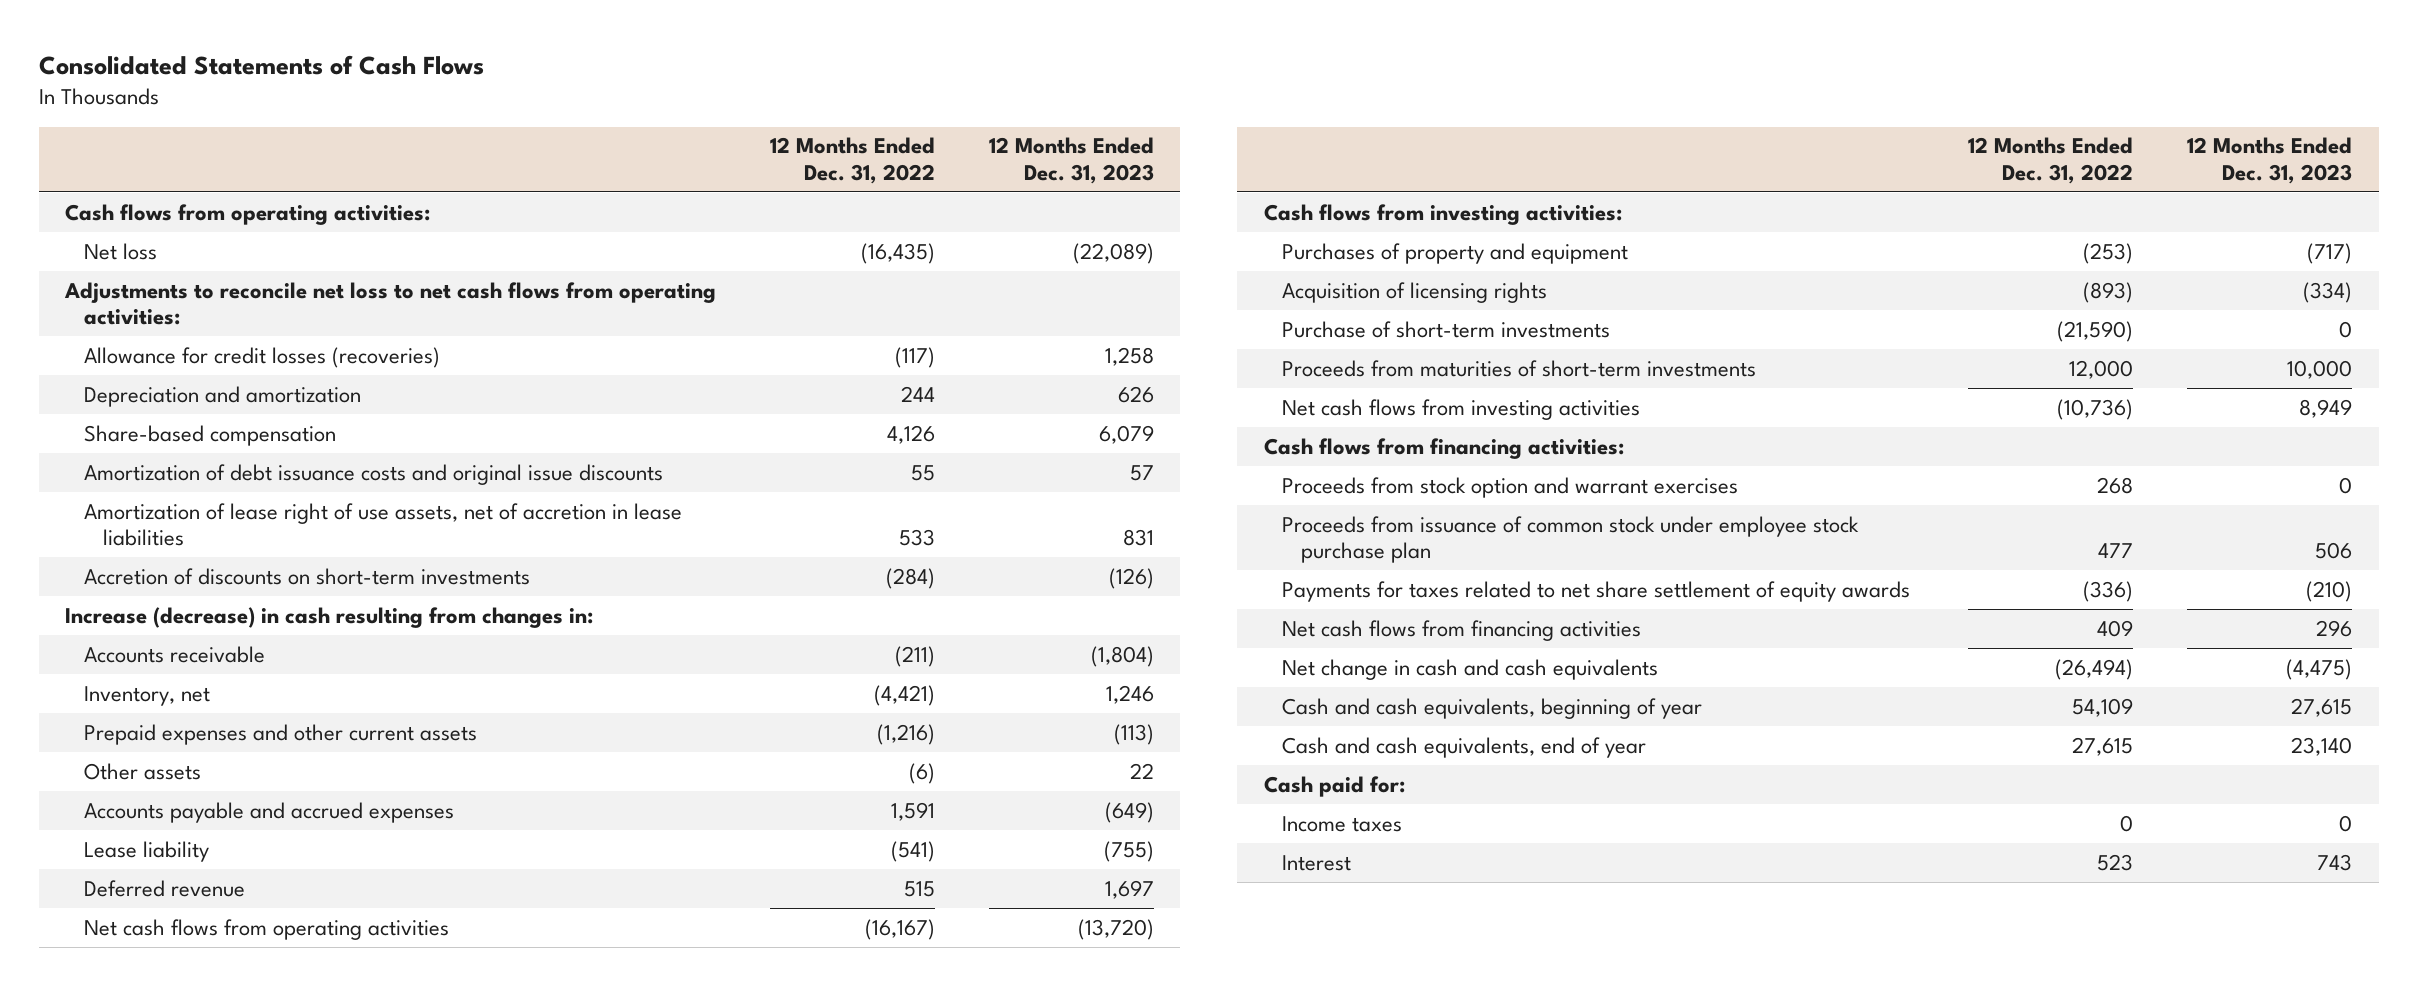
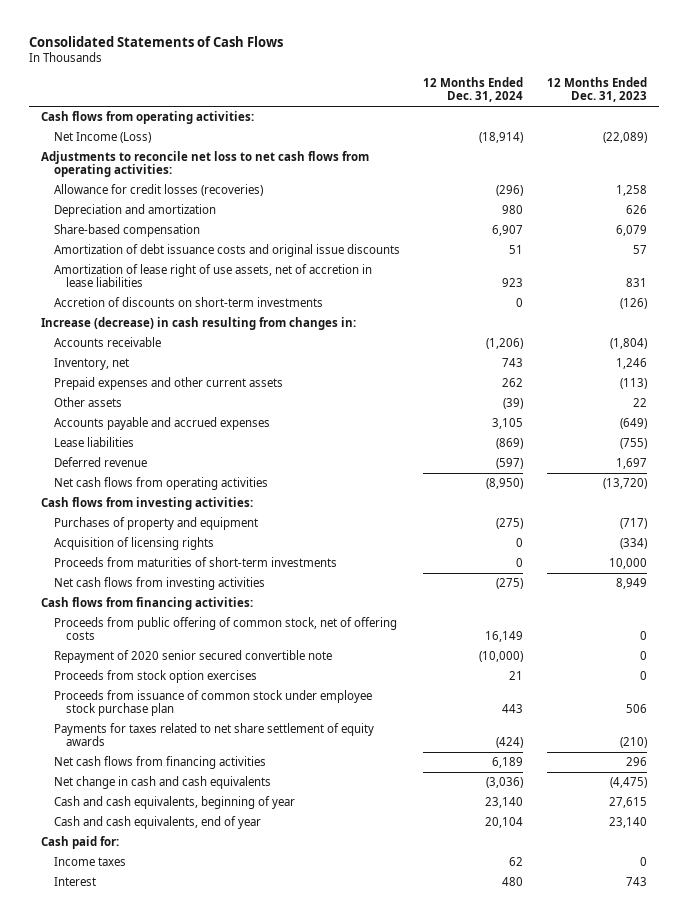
[770,137,936,185] 12 Months Ended Dec. 31, 2022 -> none
none -> [423,77,524,103] 12 Months Ended Dec. 31, 2024
[84,242,158,260] Net loss -> [53,132,151,144] Net Income (Loss)
[84,840,210,862] Lease liability -> [53,437,134,448] Lease liabilities
[1282,320,1611,338] Purchase of short-term investments -> none
none -> [53,617,397,641] Proceeds from public offering of common stock, net of offering costs
none -> [53,650,332,664] Repayment of 2020 senior secured convertible note
[1282,476,1739,498] Proceeds from stock option and warrant exercises -> [53,670,257,684] Proceeds from stock option exercises

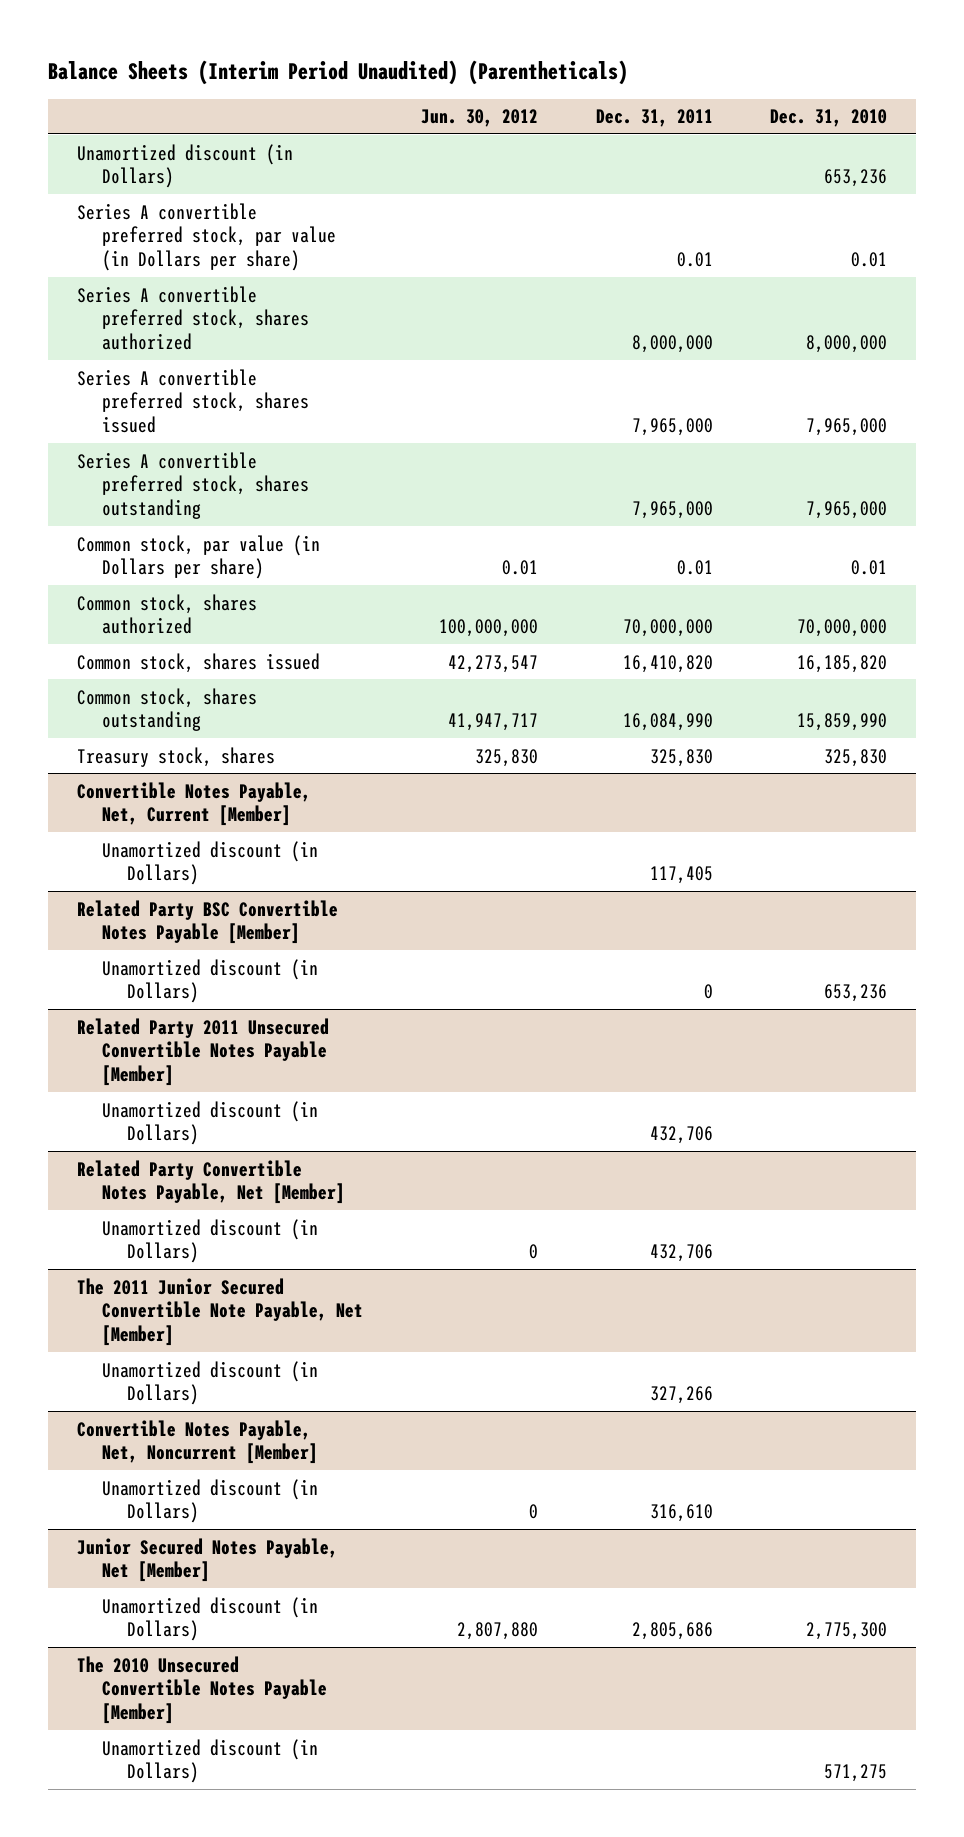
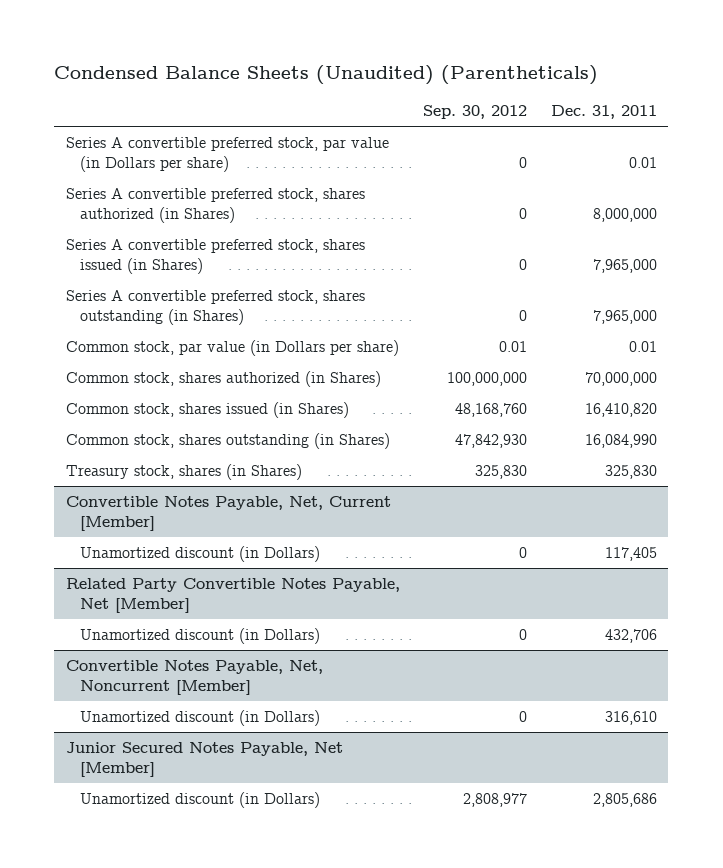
[48,59,629,85] Balance Sheets (Interim Period Unaudited) (Parentheticals) -> [54,65,599,86] Condensed Balance Sheets (Unaudited) (Parentheticals)
[420,109,538,128] Jun. 30, 2012 -> none
[770,109,888,128] Dec. 31, 2010 -> none
none -> [423,105,528,120] Sep. 30, 2012
[77,143,294,189] Unamortized discount (in Dollars) -> none
[77,285,310,350] Series A convertible preferred stock, shares authorized -> [66,187,366,224] Series A convertible preferred stock, shares authorized (in Shares)
[77,368,310,433] Series A convertible preferred stock, shares issued -> [66,238,366,275] Series A convertible preferred stock, shares issued (in Shares)
[77,451,310,519] Series A convertible preferred stock, shares outstanding -> [66,289,366,326] Series A convertible preferred stock, shares outstanding (in Shares)
[77,593,258,635] Common stock, shares authorized -> [66,370,382,387] Common stock, shares authorized (in Shares)
[77,652,321,673] Common stock, shares issued -> [66,401,350,418] Common stock, shares issued (in Shares)
[77,687,258,732] Common stock, shares outstanding -> [66,432,391,449] Common stock, shares outstanding (in Shares)
[77,746,276,767] Treasury stock, shares -> [66,463,303,480] Treasury stock, shares (in Shares)
[77,899,339,945] Related Party BSC Convertible Notes Payable [Member] -> none
[102,958,319,1004] Unamortized discount (in Dollars) -> none
[77,1017,330,1086] Related Party 2011 Unsecured Convertible Notes Payable [Member] -> none
[102,1100,319,1146] Unamortized discount (in Dollars) -> none
[77,1277,364,1346] The 2011 Junior Secured Convertible Note Payable, Net [Member] -> none
[102,1360,319,1406] Unamortized discount (in Dollars) -> none
[77,1655,328,1724] The 2010 Unsecured Convertible Notes Payable [Member] -> none
[102,1738,319,1784] Unamortized discount (in Dollars) -> none

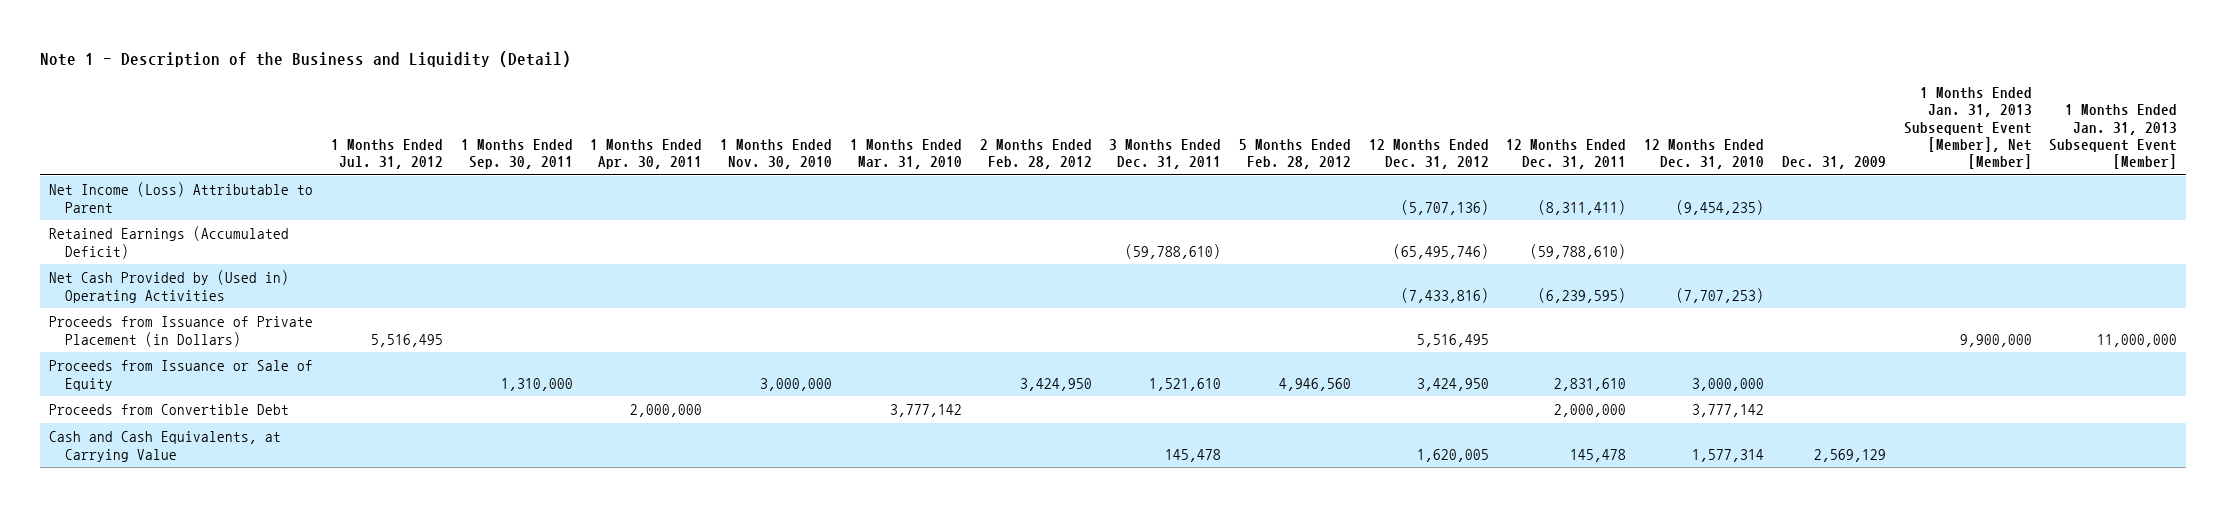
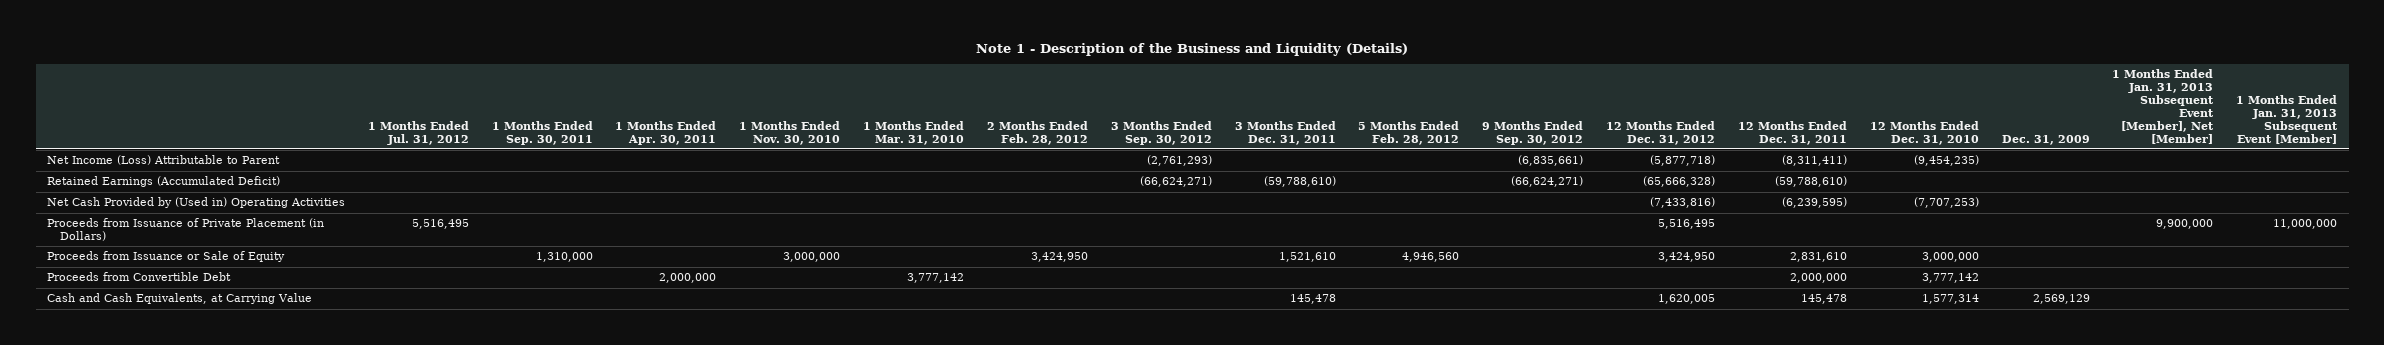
[40,50,572,67] Note 1 - Description of the Business and Liquidity (Detail) -> [976,42,1409,56] Note 1 - Description of the Business and Liquidity (Details)
none -> [1110,120,1212,145] 3 Months Ended Sep. 30, 2012
none -> [1482,120,1584,145] 9 Months Ended Sep. 30, 2012
[1400,199,1489,215] (5,707,136) -> [1650,155,1716,167] (5,877,718)
[1392,243,1489,259] (65,495,746) -> [1643,176,1716,188] (65,666,328)

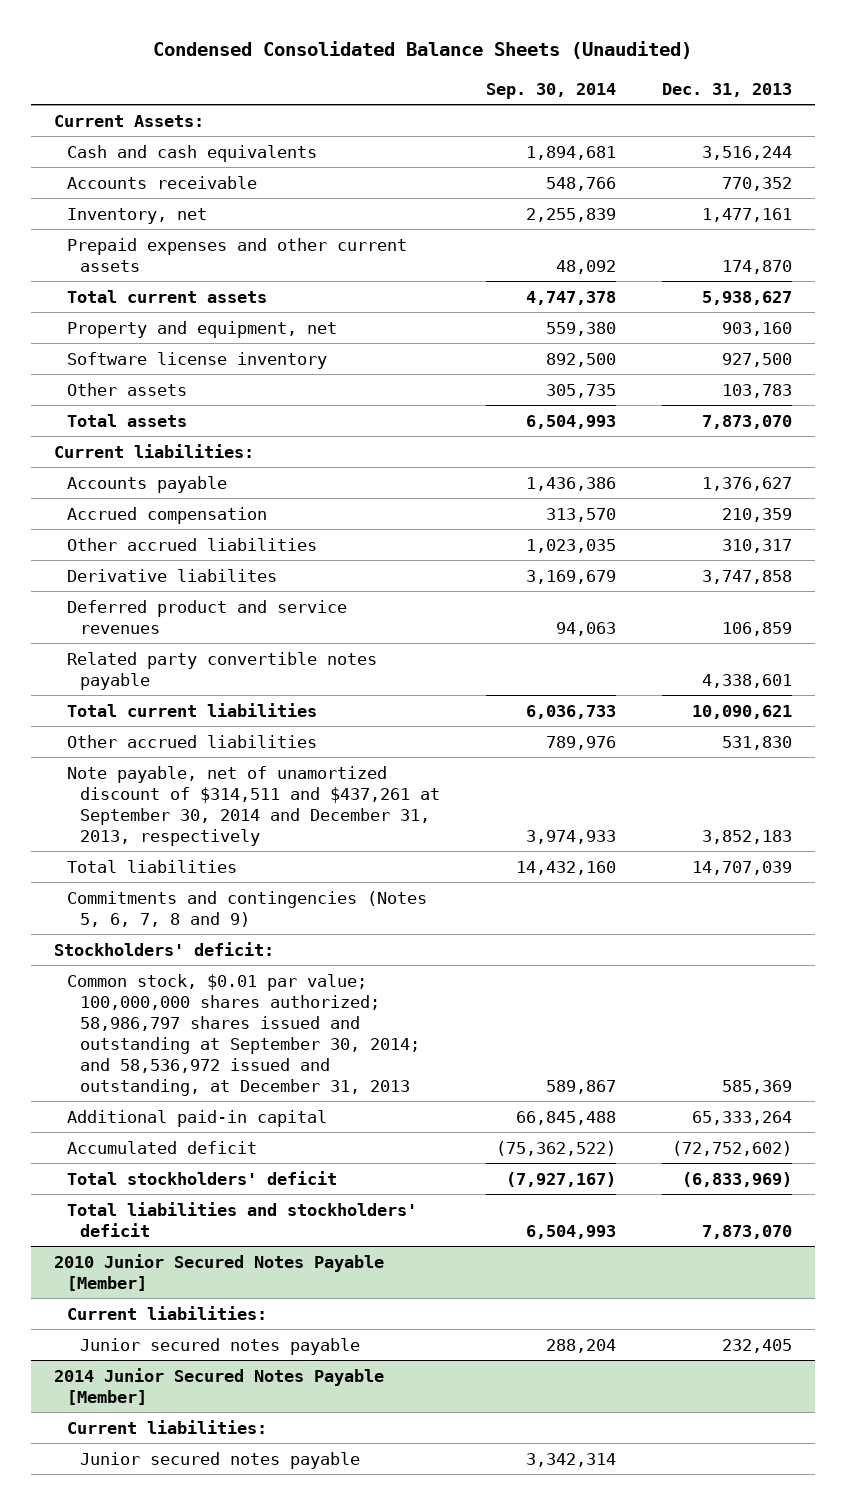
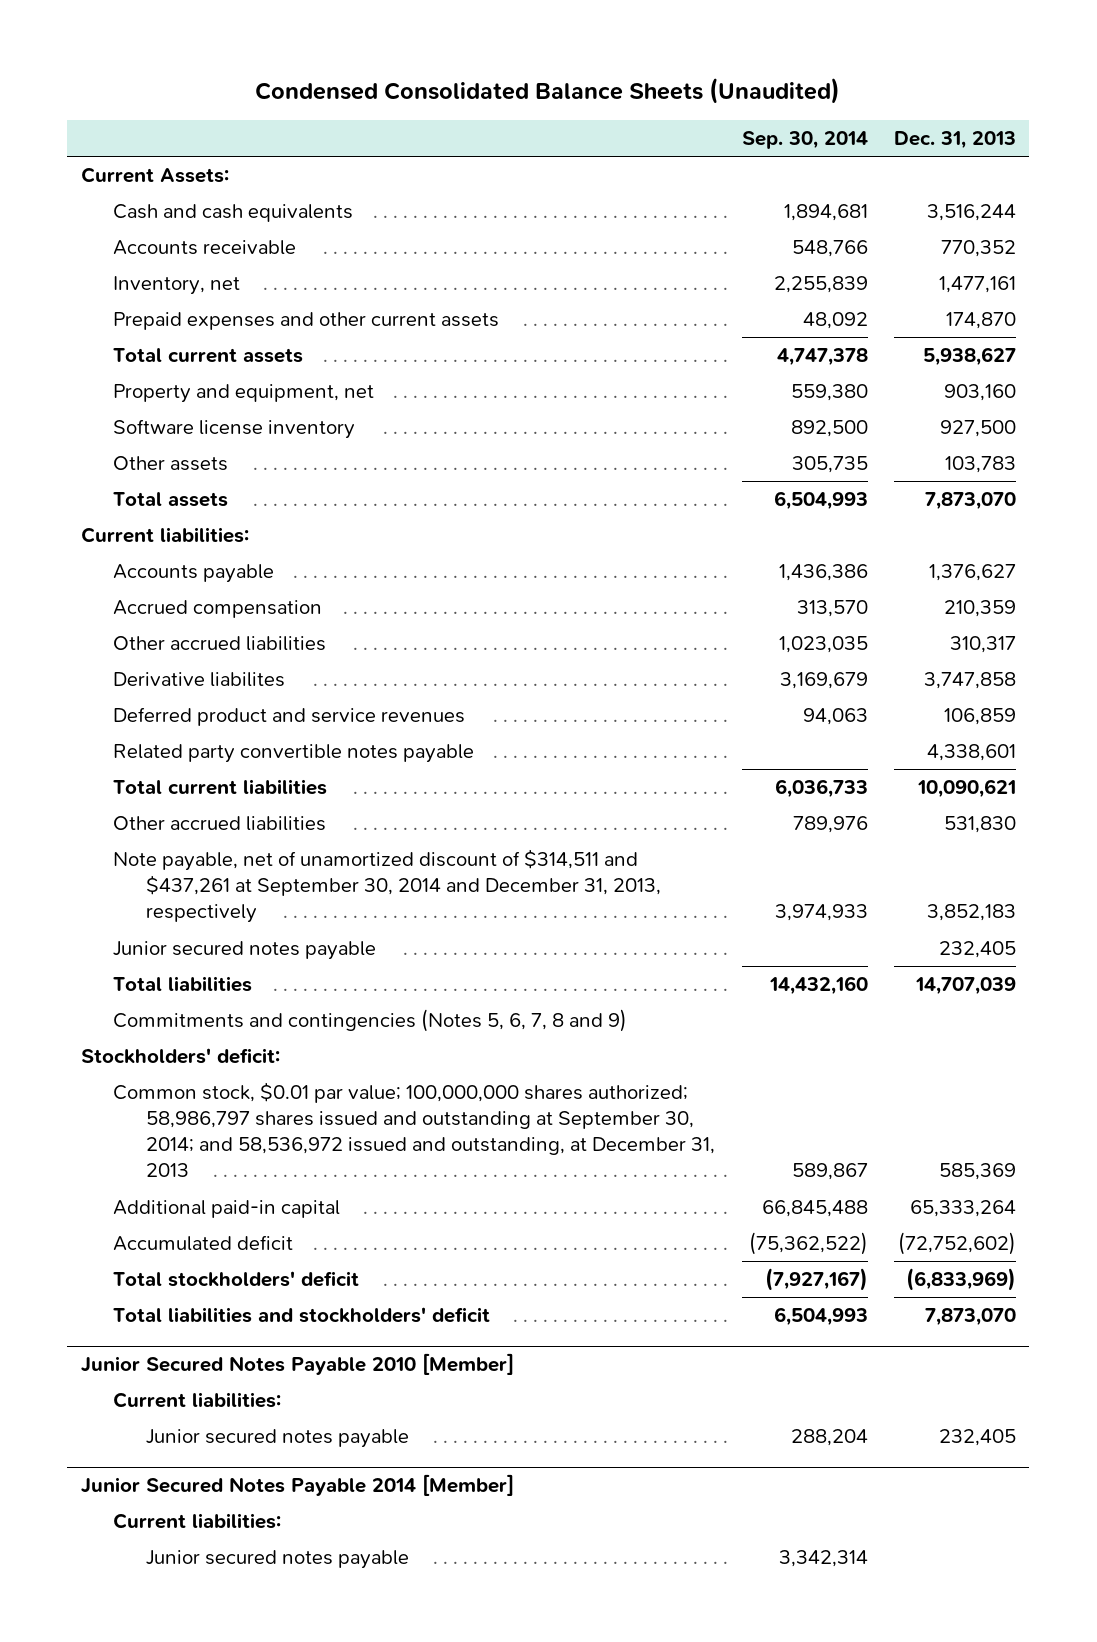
none -> [113,941,377,961] Junior secured notes payable
[53,1253,384,1291] 2010 Junior Secured Notes Payable [Member] -> [80,1353,514,1376] Junior Secured Notes Payable 2010 [Member]
[53,1367,384,1405] 2014 Junior Secured Notes Payable [Member] -> [80,1474,514,1497] Junior Secured Notes Payable 2014 [Member]

